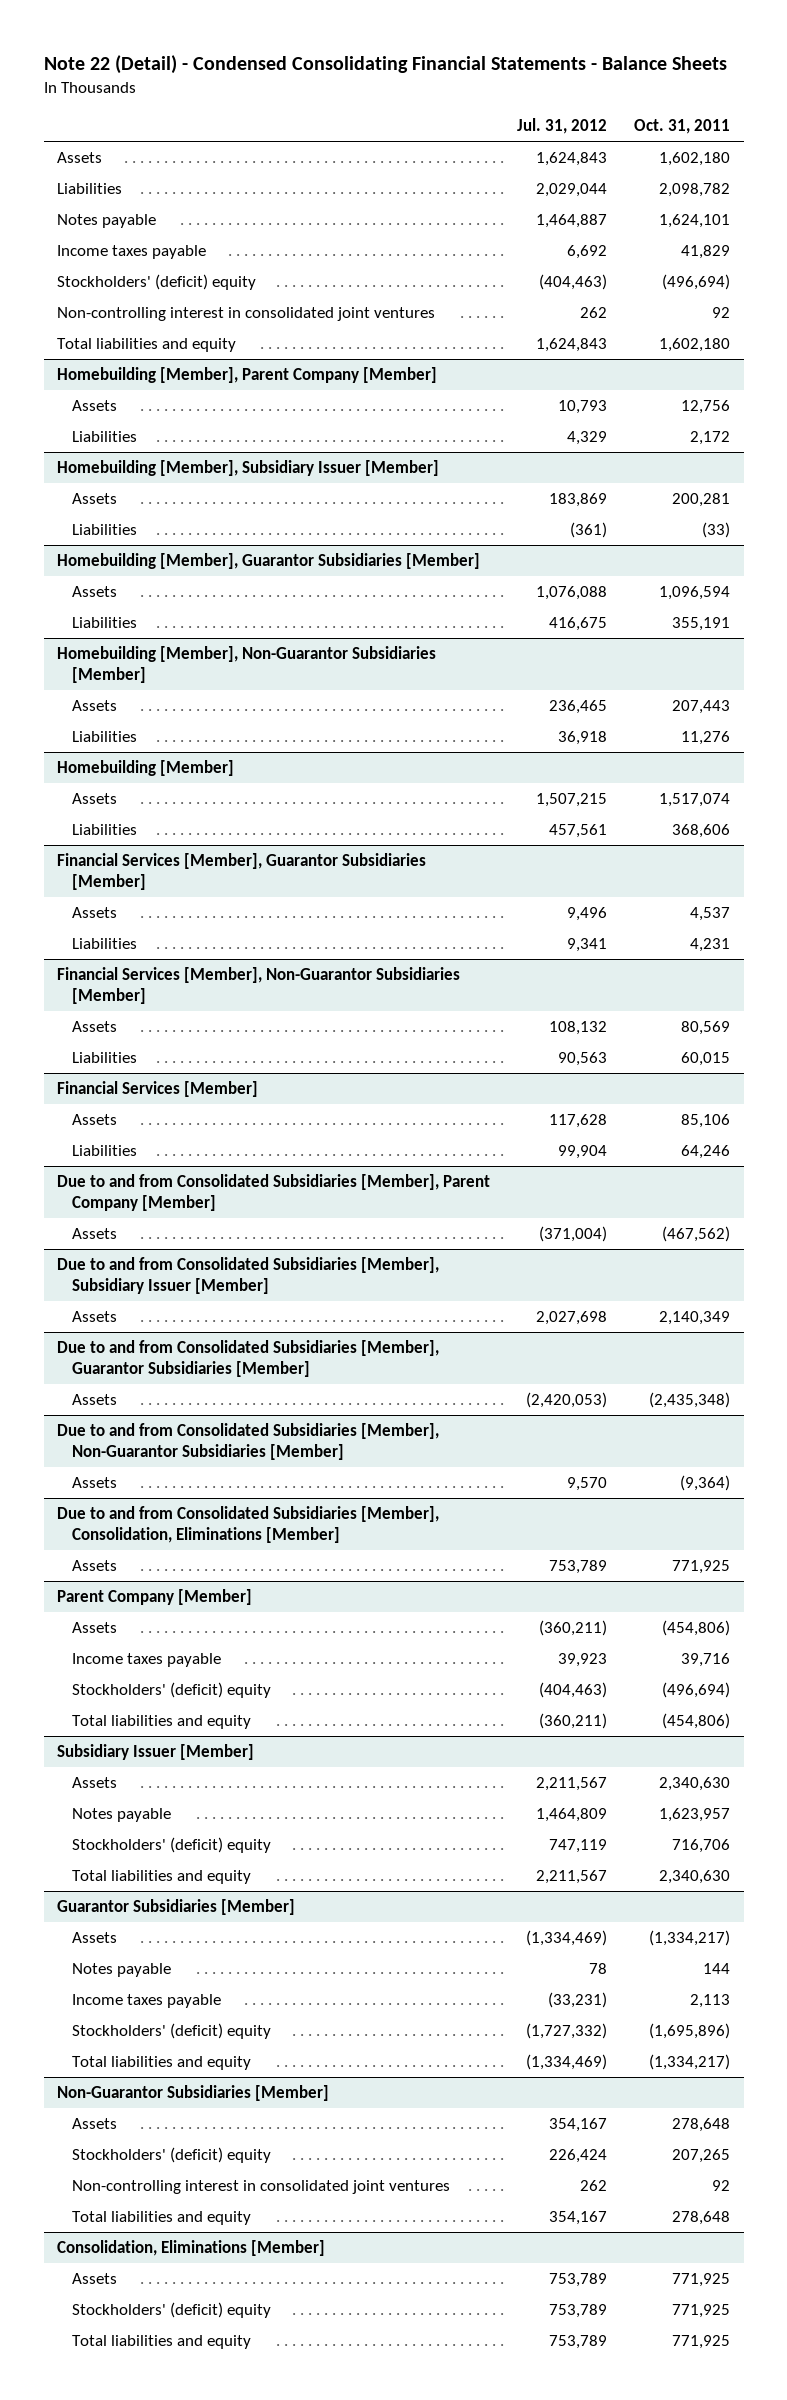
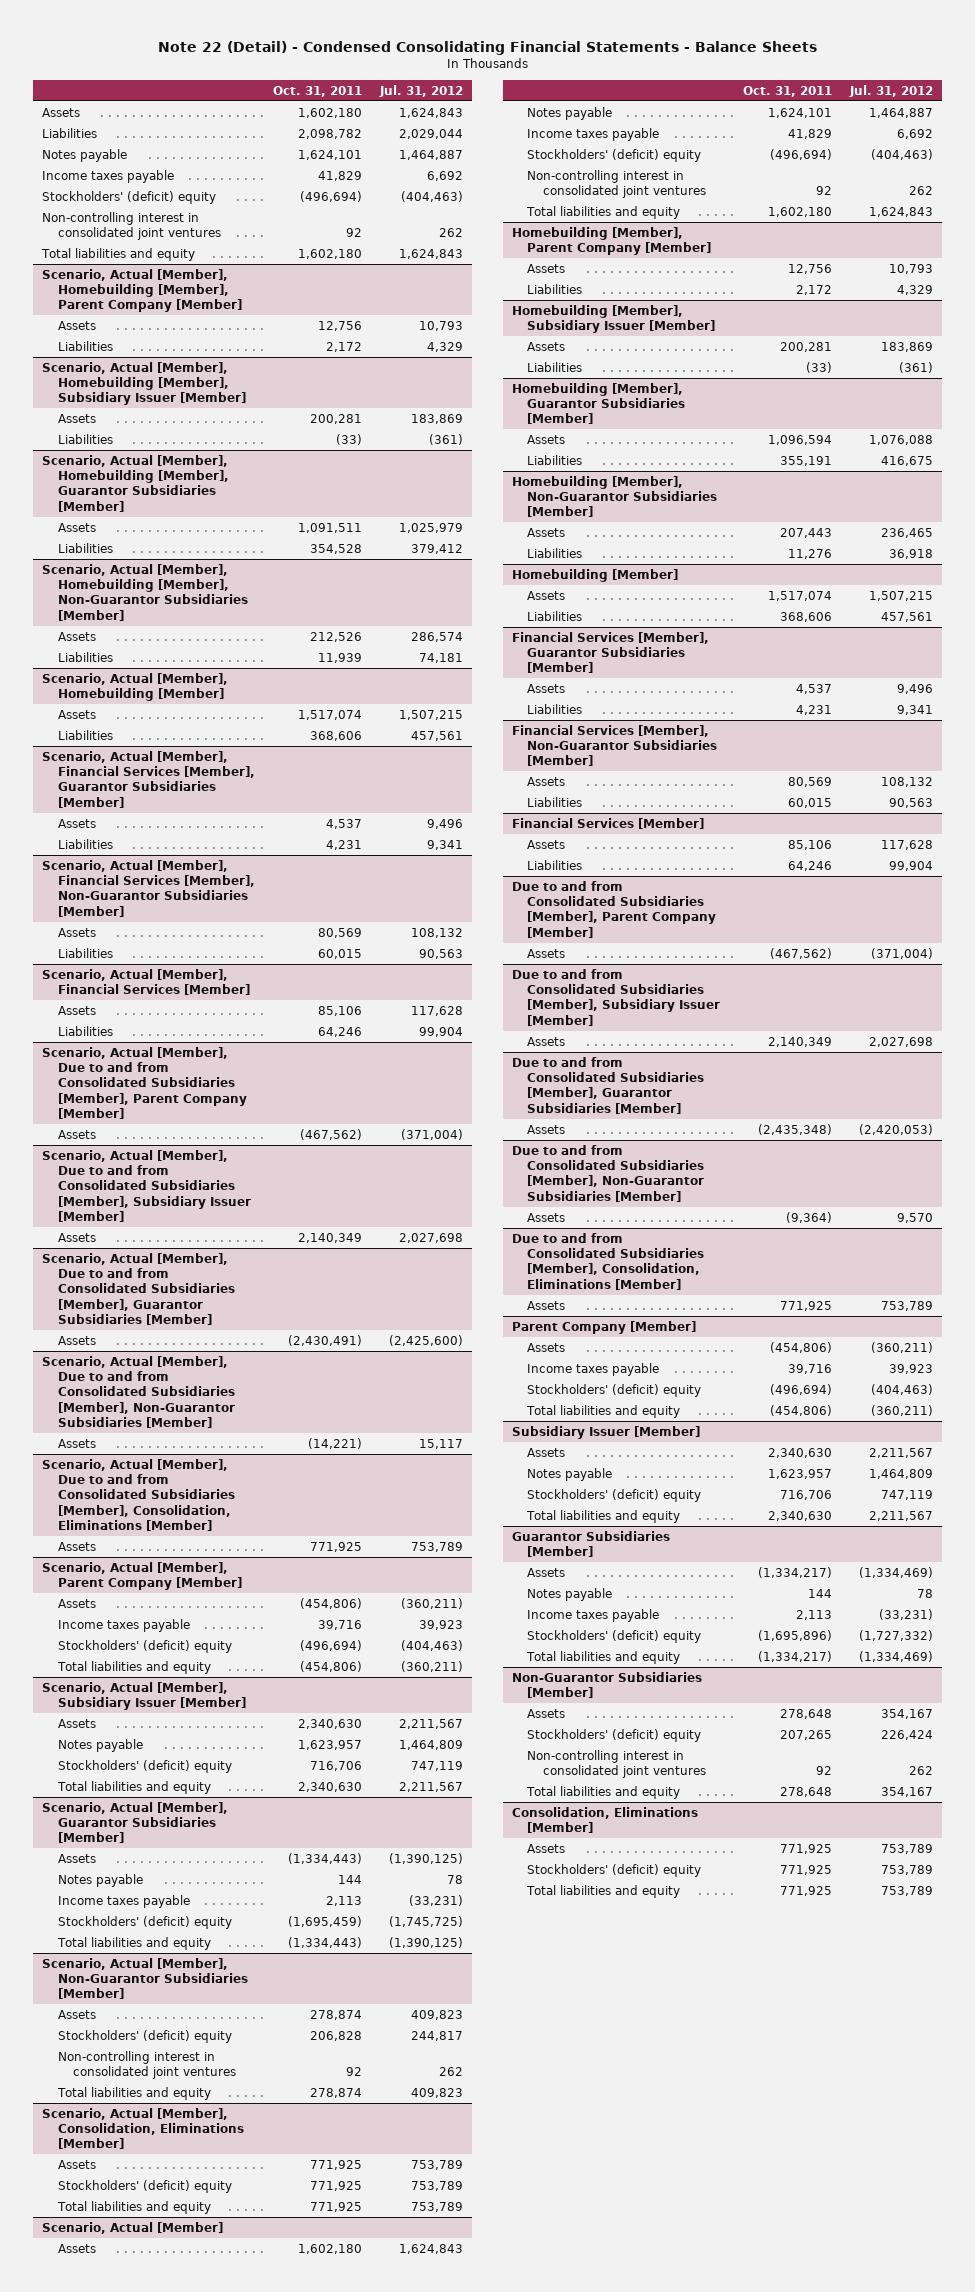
none -> [42,268,242,313] Scenario, Actual [Member], Homebuilding [Member], Parent Company [Member]
none -> [57,320,96,330] Assets
none -> [57,340,113,351] Liabilities
none -> [42,361,246,406] Scenario, Actual [Member], Homebuilding [Member], Subsidiary Issuer [Member]
none -> [57,413,96,423] Assets
none -> [57,433,113,444] Liabilities
none -> [42,454,229,512] Scenario, Actual [Member], Homebuilding [Member], Guarantor Subsidiaries [Member]
none -> [57,522,96,532] Assets
none -> [57,542,113,553] Liabilities
none -> [42,563,248,621] Scenario, Actual [Member], Homebuilding [Member], Non-Guarantor Subsidiaries [Member]
none -> [57,631,96,641] Assets
none -> [57,651,113,662] Liabilities
none -> [42,672,229,702] Scenario, Actual [Member], Homebuilding [Member]
none -> [57,709,96,719] Assets
none -> [57,729,113,740] Liabilities
none -> [42,750,255,808] Scenario, Actual [Member], Financial Services [Member], Guarantor Subsidiaries [Member]
none -> [57,818,96,828] Assets
none -> [57,838,113,849] Liabilities
none -> [42,859,255,917] Scenario, Actual [Member], Financial Services [Member], Non-Guarantor Subsidiaries [Member]
none -> [57,927,96,937] Assets
none -> [57,947,113,958] Liabilities
none -> [42,968,250,996] Scenario, Actual [Member], Financial Services [Member]
none -> [57,1005,96,1015] Assets
none -> [57,1025,113,1036] Liabilities
none -> [42,1046,247,1120] Scenario, Actual [Member], Due to and from Consolidated Subsidiaries [Member], Parent Company [Member]
none -> [57,1129,96,1139] Assets
none -> [42,1149,251,1223] Scenario, Actual [Member], Due to and from Consolidated Subsidiaries [Member], Subsidiary Issuer [Member]
none -> [57,1232,96,1242] Assets
none -> [42,1252,235,1326] Scenario, Actual [Member], Due to and from Consolidated Subsidiaries [Member], Guarantor Subsidiaries [Member]
none -> [57,1335,96,1345] Assets
none -> [42,1355,235,1429] Scenario, Actual [Member], Due to and from Consolidated Subsidiaries [Member], Non-Guarantor Subsidiaries [Member]
none -> [57,1438,96,1448] Assets
none -> [42,1458,235,1532] Scenario, Actual [Member], Due to and from Consolidated Subsidiaries [Member], Consolidation, Eliminations [Member]
none -> [57,1541,96,1551] Assets
none -> [42,1561,242,1591] Scenario, Actual [Member], Parent Company [Member]
none -> [57,1598,96,1608] Assets
none -> [57,1618,190,1632] Income taxes payable
none -> [57,1639,232,1653] Stockholders' (deficit) equity
none -> [56,1660,211,1674] Total liabilities and equity
none -> [42,1681,246,1711] Scenario, Actual [Member], Subsidiary Issuer [Member]
none -> [57,1718,96,1728] Assets
none -> [57,1738,143,1752] Notes payable
none -> [57,1759,232,1773] Stockholders' (deficit) equity
none -> [56,1780,211,1794] Total liabilities and equity
none -> [42,1801,229,1844] Scenario, Actual [Member], Guarantor Subsidiaries [Member]
none -> [57,1853,96,1863] Assets
none -> [57,1873,143,1887] Notes payable
none -> [57,1894,190,1908] Income taxes payable
none -> [57,1915,232,1929] Stockholders' (deficit) equity
none -> [56,1936,211,1950] Total liabilities and equity
none -> [42,1957,248,2000] Scenario, Actual [Member], Non-Guarantor Subsidiaries [Member]
none -> [57,2009,96,2019] Assets
none -> [57,2029,232,2043] Stockholders' (deficit) equity
none -> [57,2050,237,2080] Non-controlling interest in consolidated joint ventures
none -> [56,2086,211,2100] Total liabilities and equity
none -> [42,2107,244,2150] Scenario, Actual [Member], Consolidation, Eliminations [Member]
none -> [57,2159,96,2169] Assets
none -> [57,2179,232,2193] Stockholders' (deficit) equity
none -> [56,2200,211,2214] Total liabilities and equity
none -> [42,2221,224,2234] Scenario, Actual [Member]
none -> [57,2243,96,2253] Assets
none -> [527,106,613,120] Notes payable
none -> [527,127,660,141] Income taxes payable
none -> [527,148,702,162] Stockholders' (deficit) equity
none -> [527,169,707,199] Non-controlling interest in consolidated joint ventures
none -> [526,205,681,219] Total liabilities and equity

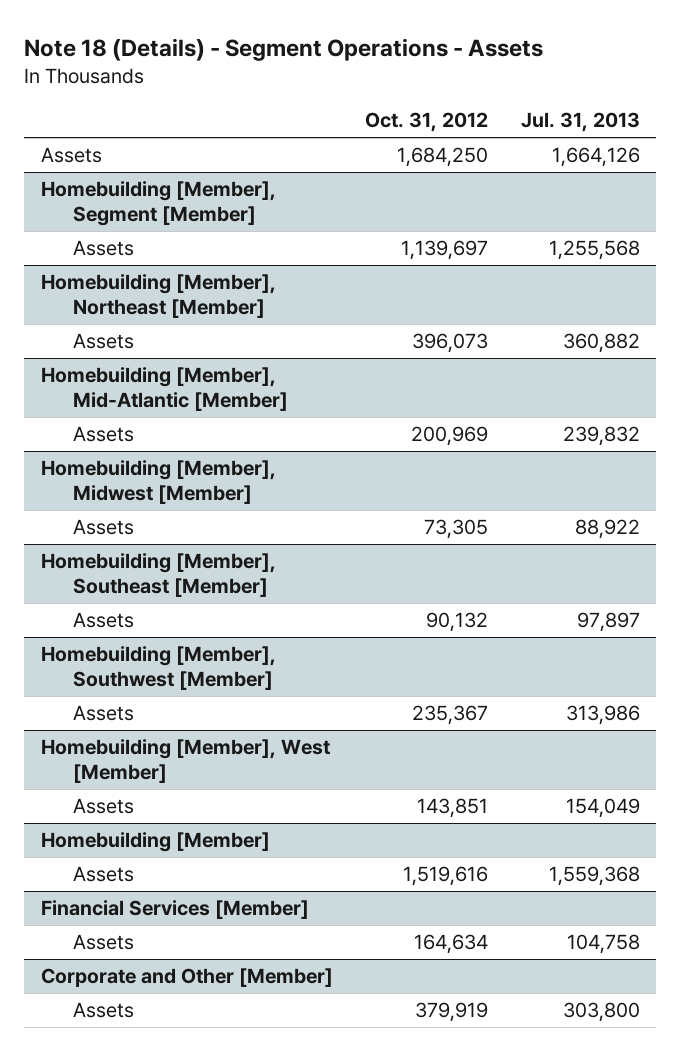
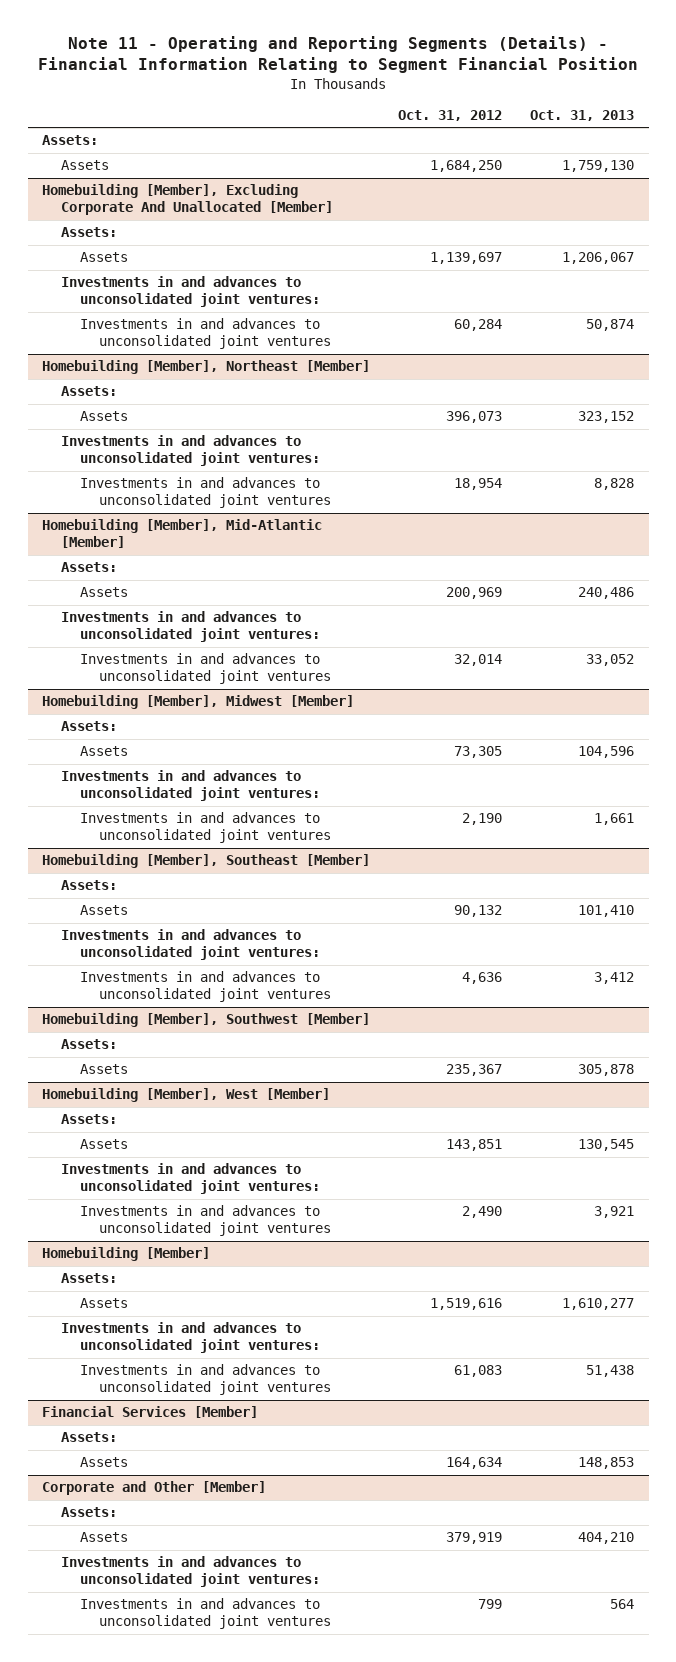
[24,37,544,61] Note 18 (Details) - Segment Operations - Assets -> [38,36,639,74] Note 11 - Operating and Reporting Segments (Details) - Financial Information Relating to Segment Financial Position
[520,112,640,133] Jul. 31, 2013 -> none
none -> [530,110,635,122] Oct. 31, 2013
none -> [41,135,98,146] Assets:
[40,181,276,226] Homebuilding [Member], Segment [Member] -> none
none -> [41,184,333,216] Homebuilding [Member], Excluding Corporate And Unallocated [Member]
none -> [60,227,117,238] Assets:
none -> [60,276,320,308] Investments in and advances to unconsolidated joint ventures:
none -> [79,318,331,350] Investments in and advances to unconsolidated joint ventures
none -> [60,386,117,397] Assets:
none -> [60,435,320,467] Investments in and advances to unconsolidated joint ventures:
none -> [79,477,331,509] Investments in and advances to unconsolidated joint ventures
none -> [60,562,117,573] Assets:
none -> [60,611,320,643] Investments in and advances to unconsolidated joint ventures:
none -> [79,653,331,685] Investments in and advances to unconsolidated joint ventures
none -> [60,721,117,732] Assets:
none -> [60,770,320,802] Investments in and advances to unconsolidated joint ventures:
none -> [79,812,331,844] Investments in and advances to unconsolidated joint ventures
none -> [60,880,117,891] Assets:
none -> [60,929,320,961] Investments in and advances to unconsolidated joint ventures:
none -> [79,971,331,1003] Investments in and advances to unconsolidated joint ventures
none -> [60,1039,117,1050] Assets:
none -> [60,1114,117,1125] Assets:
none -> [60,1163,320,1195] Investments in and advances to unconsolidated joint ventures:
none -> [79,1205,331,1237] Investments in and advances to unconsolidated joint ventures
none -> [60,1273,117,1284] Assets:
none -> [60,1322,320,1354] Investments in and advances to unconsolidated joint ventures:
none -> [79,1364,331,1396] Investments in and advances to unconsolidated joint ventures
none -> [60,1432,117,1443] Assets:
none -> [60,1507,117,1518] Assets:
none -> [60,1556,320,1588] Investments in and advances to unconsolidated joint ventures:
none -> [79,1598,331,1630] Investments in and advances to unconsolidated joint ventures

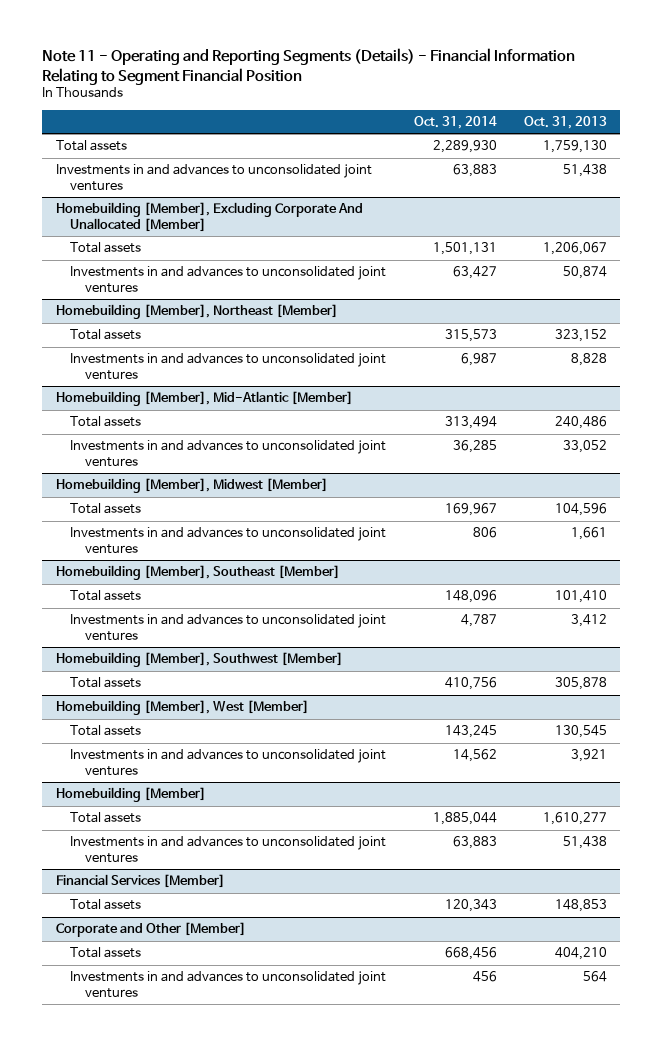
[398,110,503,122] Oct. 31, 2012 -> none
none -> [413,115,497,129] Oct. 31, 2014
[41,135,98,146] Assets: -> none
[60,160,109,171] Assets -> [55,140,127,152] Total assets
none -> [55,164,372,191] Investments in and advances to unconsolidated joint ventures
[60,227,117,238] Assets: -> none
[60,276,320,308] Investments in and advances to unconsolidated joint ventures: -> none
[79,252,128,263] Assets -> [70,242,142,254] Total assets
[60,386,117,397] Assets: -> none
[60,435,320,467] Investments in and advances to unconsolidated joint ventures: -> none
[79,411,128,422] Assets -> [70,329,142,341] Total assets
[60,562,117,573] Assets: -> none
[60,611,320,643] Investments in and advances to unconsolidated joint ventures: -> none
[79,587,128,598] Assets -> [70,416,142,428] Total assets
[60,721,117,732] Assets: -> none
[60,770,320,802] Investments in and advances to unconsolidated joint ventures: -> none
[79,746,128,757] Assets -> [70,503,142,515] Total assets
[60,880,117,891] Assets: -> none
[60,929,320,961] Investments in and advances to unconsolidated joint ventures: -> none
[79,905,128,916] Assets -> [70,590,142,602] Total assets
[60,1039,117,1050] Assets: -> none
[79,1064,128,1075] Assets -> [70,677,142,689] Total assets
[60,1114,117,1125] Assets: -> none
[60,1163,320,1195] Investments in and advances to unconsolidated joint ventures: -> none
[79,1139,128,1150] Assets -> [70,725,142,737] Total assets
[60,1273,117,1284] Assets: -> none
[60,1322,320,1354] Investments in and advances to unconsolidated joint ventures: -> none
[79,1298,128,1309] Assets -> [70,812,142,824] Total assets
[60,1432,117,1443] Assets: -> none
[79,1457,128,1468] Assets -> [70,899,142,911] Total assets
[60,1507,117,1518] Assets: -> none
[60,1556,320,1588] Investments in and advances to unconsolidated joint ventures: -> none
[79,1532,128,1543] Assets -> [70,947,142,959] Total assets

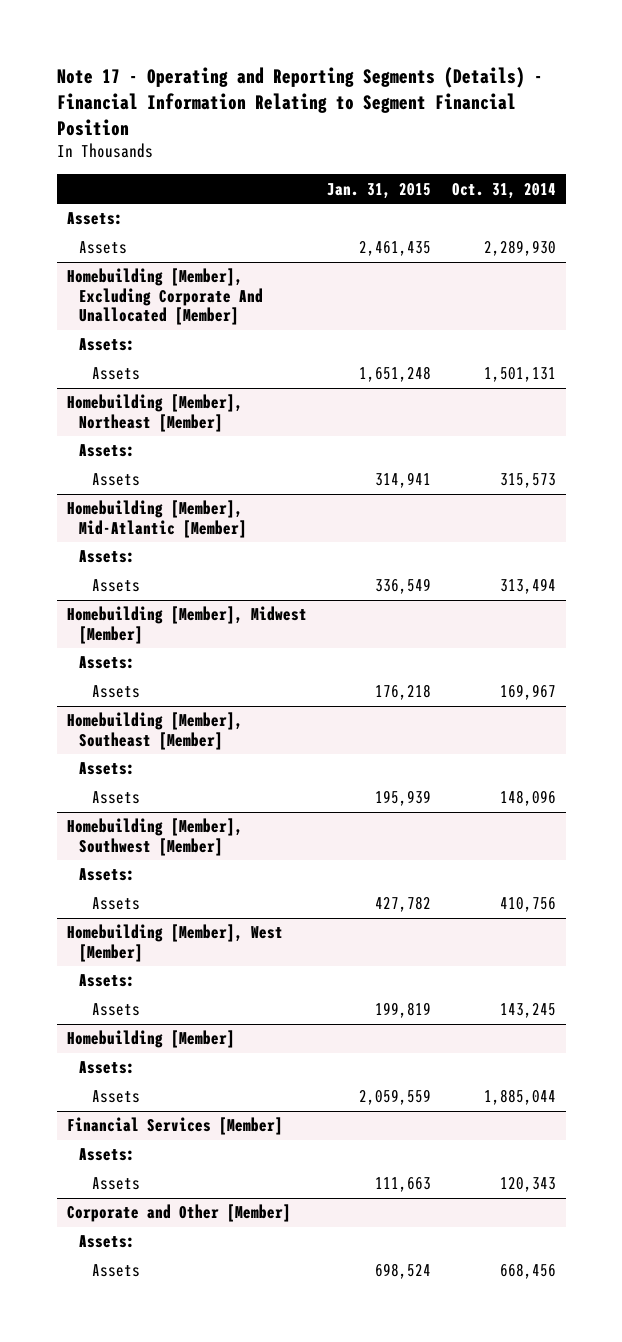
[42,48,576,85] Note 11 - Operating and Reporting Segments (Details) - Financial Information Relating to Segment Financial Position -> [56,66,543,136] Note 17 - Operating and Reporting Segments (Details) - Financial Information Relating to Segment Financial Position
[523,115,607,129] Oct. 31, 2013 -> none
none -> [327,182,432,199] Jan. 31, 2015
[55,164,372,191] Investments in and advances to unconsolidated joint ventures -> none
none -> [66,212,123,226] Assets:
[55,140,127,152] Total assets -> [79,241,128,255] Assets
[70,266,387,293] Investments in and advances to unconsolidated joint ventures -> none
none -> [79,338,136,352] Assets:
[70,242,142,254] Total assets -> [91,367,140,381] Assets
[70,353,387,380] Investments in and advances to unconsolidated joint ventures -> none
none -> [79,444,136,458] Assets:
[70,329,142,341] Total assets -> [91,473,140,487] Assets
[70,440,387,467] Investments in and advances to unconsolidated joint ventures -> none
none -> [79,550,136,564] Assets:
[70,416,142,428] Total assets -> [91,579,140,593] Assets
[70,527,387,554] Investments in and advances to unconsolidated joint ventures -> none
none -> [79,656,136,670] Assets:
[70,503,142,515] Total assets -> [91,685,140,699] Assets
[70,614,387,641] Investments in and advances to unconsolidated joint ventures -> none
none -> [79,762,136,776] Assets:
[70,590,142,602] Total assets -> [91,791,140,805] Assets
none -> [79,868,136,882] Assets:
[70,677,142,689] Total assets -> [91,897,140,911] Assets
[70,749,387,776] Investments in and advances to unconsolidated joint ventures -> none
none -> [79,974,136,988] Assets:
[70,725,142,737] Total assets -> [91,1003,140,1017] Assets
[70,836,387,863] Investments in and advances to unconsolidated joint ventures -> none
none -> [79,1061,136,1075] Assets:
[70,812,142,824] Total assets -> [91,1090,140,1104] Assets
none -> [79,1148,136,1162] Assets:
[70,899,142,911] Total assets -> [91,1177,140,1191] Assets
[70,971,387,998] Investments in and advances to unconsolidated joint ventures -> none
none -> [79,1235,136,1249] Assets:
[70,947,142,959] Total assets -> [91,1264,140,1278] Assets

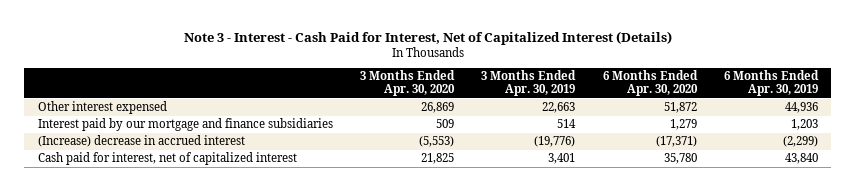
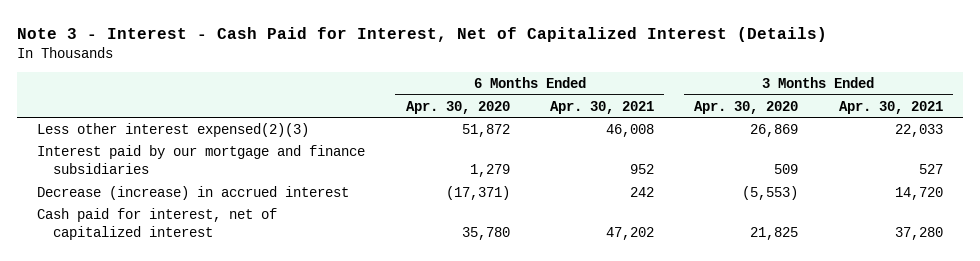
[481,70,577,97] 3 Months Ended Apr. 30, 2019 -> none
[723,70,819,97] 6 Months Ended Apr. 30, 2019 -> none
none -> [549,100,654,114] Apr. 30, 2021
none -> [838,100,943,114] Apr. 30, 2021
[37,101,167,115] Other interest expensed -> [37,122,310,137] Less other interest expensed(2)(3)
[37,135,245,148] (Increase) decrease in accrued interest -> [37,185,350,200] Decrease (increase) in accrued interest

